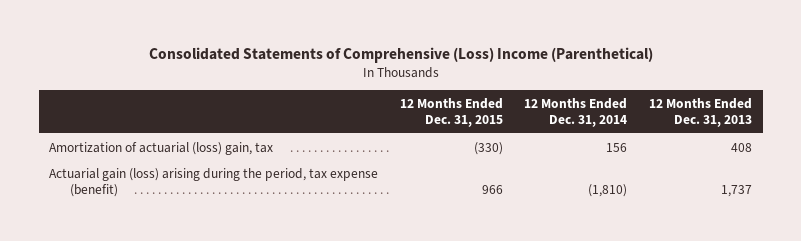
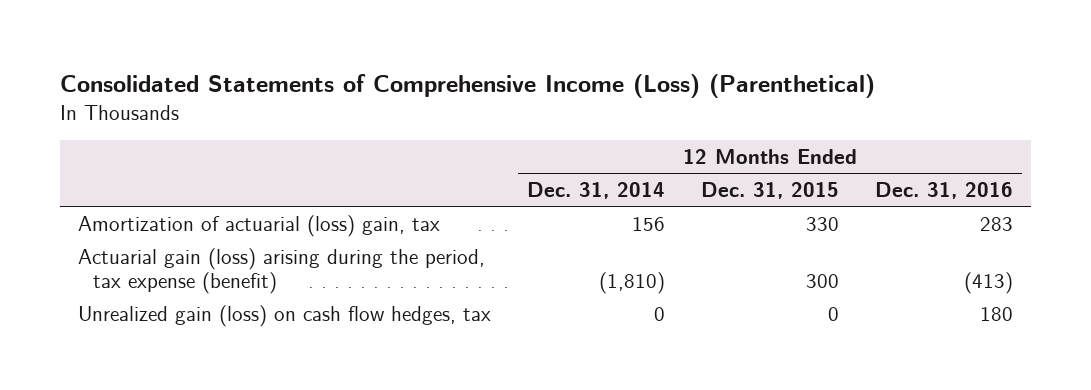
[148,47,653,64] Consolidated Statements of Comprehensive (Loss) Income (Parenthetical) -> [60,73,876,98] Consolidated Statements of Comprehensive Income (Loss) (Parenthetical)
[648,98,752,128] 12 Months Ended Dec. 31, 2013 -> none
none -> [874,181,1013,199] Dec. 31, 2016
[473,141,503,155] (330) -> [805,216,839,231] 330
[481,184,503,194] 966 -> [805,273,839,288] 300
none -> [78,304,492,327] Unrealized gain (loss) on cash flow hedges, tax

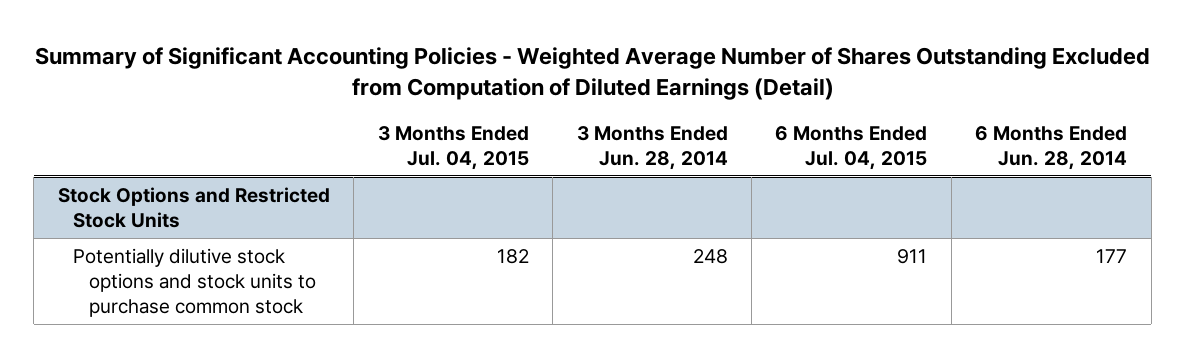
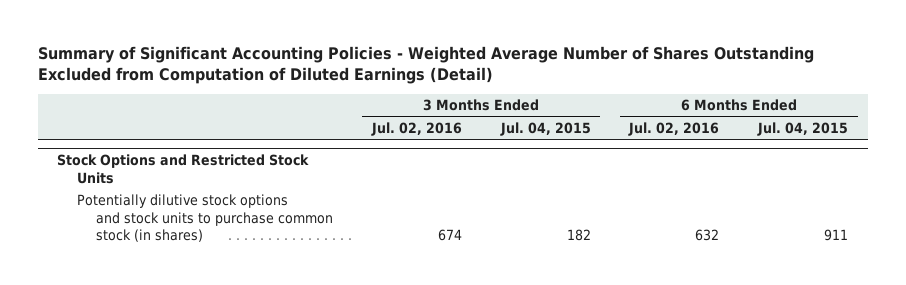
[576,125,728,170] 3 Months Ended Jun. 28, 2014 -> none
[975,125,1128,170] 6 Months Ended Jun. 28, 2014 -> none
none -> [370,121,462,136] Jul. 02, 2016
none -> [628,121,720,136] Jul. 02, 2016
[73,248,316,318] Potentially dilutive stock options and stock units to purchase common stock -> [76,194,333,243] Potentially dilutive stock options and stock units to purchase common stock (in shares)

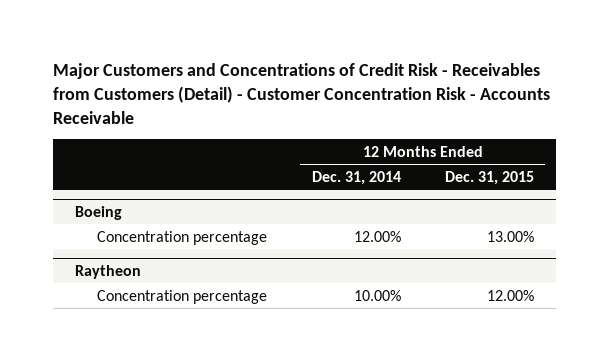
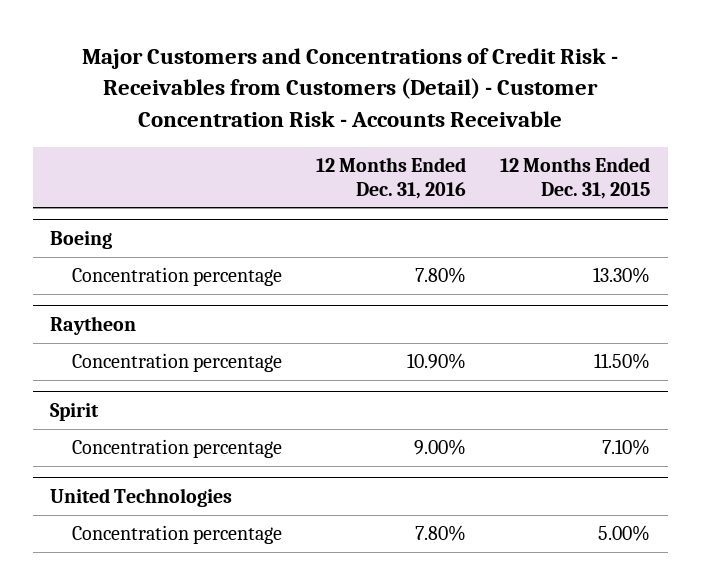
[311,170,401,185] Dec. 31, 2014 -> none
none -> [316,156,467,199] 12 Months Ended Dec. 31, 2016
[487,230,535,242] 13.00% -> [593,267,651,284] 13.30%
[487,289,535,301] 12.00% -> [594,353,651,370] 11.50%
none -> [50,403,100,422] Spirit
none -> [72,439,283,459] Concentration percentage
none -> [50,488,233,508] United Technologies
none -> [72,525,283,545] Concentration percentage

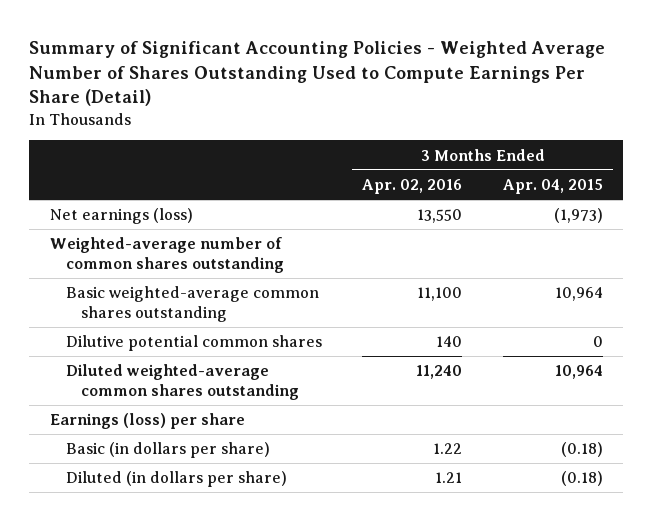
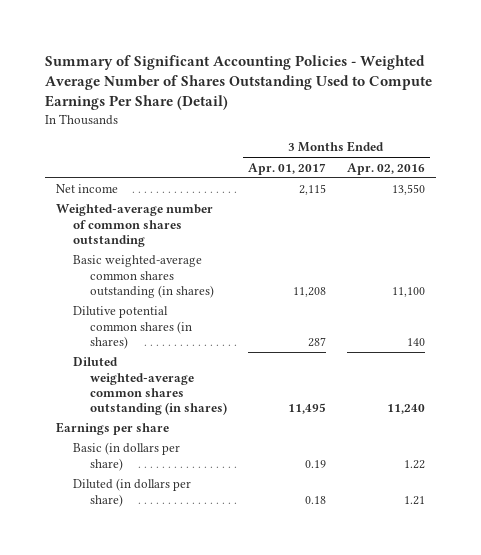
[502,179,603,195] Apr. 04, 2015 -> none
none -> [247,162,326,175] Apr. 01, 2017
[49,208,193,225] Net earnings (loss) -> [55,184,118,194] Net income
[65,286,319,322] Basic weighted-average common shares outstanding -> [72,255,214,298] Basic weighted-average common shares outstanding (in shares)
[65,335,322,352] Dilutive potential common shares -> [72,306,192,349] Dilutive potential common shares (in shares)
[65,364,300,400] Diluted weighted-average common shares outstanding -> [72,357,227,416] Diluted weighted-average common shares outstanding (in shares)
[49,413,245,430] Earnings (loss) per share -> [55,422,169,436] Earnings per share

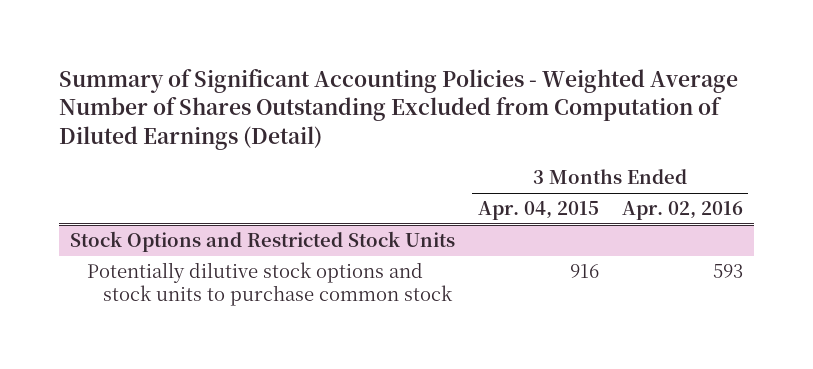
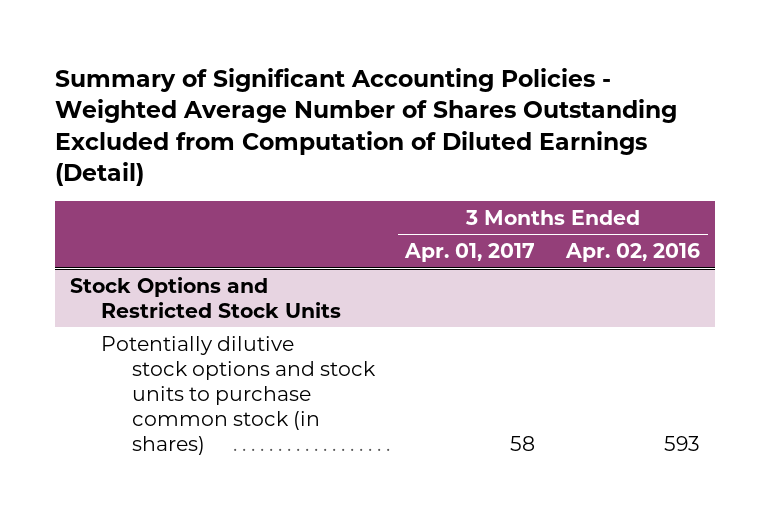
[477,201,599,221] Apr. 04, 2015 -> none
none -> [404,243,536,263] Apr. 01, 2017
[86,262,454,307] Potentially dilutive stock options and stock units to purchase common stock -> [101,335,376,456] Potentially dilutive stock options and stock units to purchase common stock (in shares)

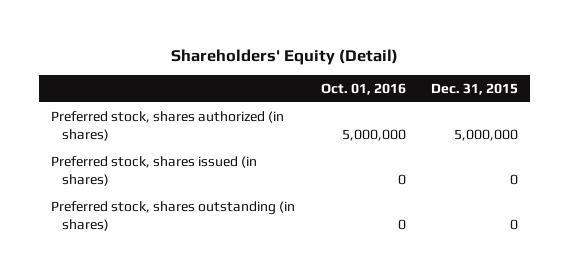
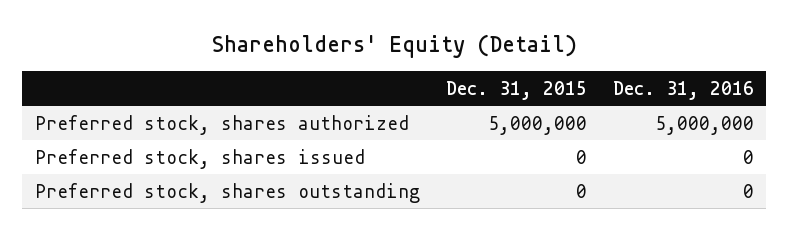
[320,82,406,95] Oct. 01, 2016 -> none
none -> [612,80,754,100] Dec. 31, 2016
[51,111,285,142] Preferred stock, shares authorized (in shares) -> [35,114,410,135] Preferred stock, shares authorized
[51,156,258,187] Preferred stock, shares issued (in shares) -> [35,148,366,169] Preferred stock, shares issued
[51,201,296,232] Preferred stock, shares outstanding (in shares) -> [35,182,421,203] Preferred stock, shares outstanding

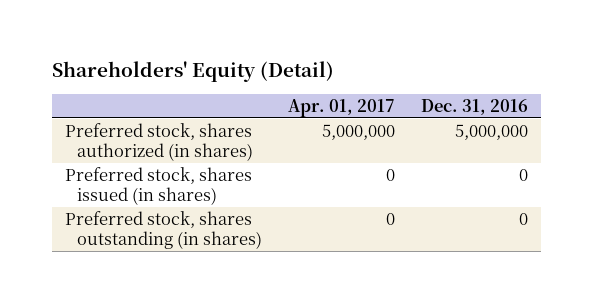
[445,80,587,100] Dec. 31, 2015 -> none
none -> [287,98,395,117] Apr. 01, 2017
[35,114,410,135] Preferred stock, shares authorized -> [64,123,253,162] Preferred stock, shares authorized (in shares)
[35,148,366,169] Preferred stock, shares issued -> [64,167,252,206] Preferred stock, shares issued (in shares)
[35,182,421,203] Preferred stock, shares outstanding -> [64,211,262,250] Preferred stock, shares outstanding (in shares)

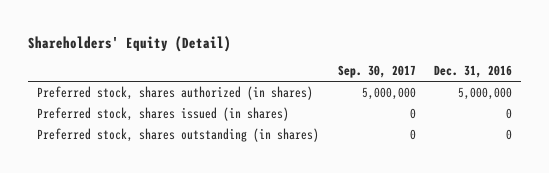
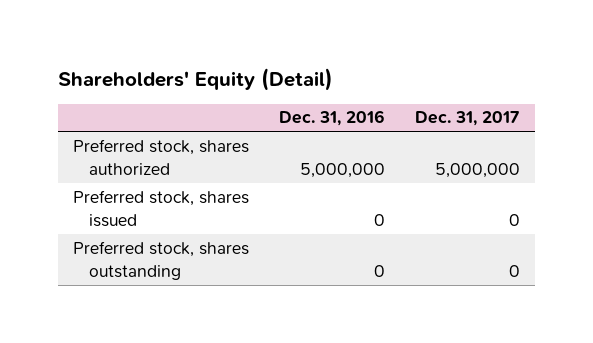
[337,65,416,79] Sep. 30, 2017 -> none
none -> [414,111,520,127] Dec. 31, 2017
[37,85,314,100] Preferred stock, shares authorized (in shares) -> [73,138,250,175] Preferred stock, shares authorized
[37,106,290,121] Preferred stock, shares issued (in shares) -> [73,189,250,227] Preferred stock, shares issued
[37,127,320,142] Preferred stock, shares outstanding (in shares) -> [73,240,250,280] Preferred stock, shares outstanding

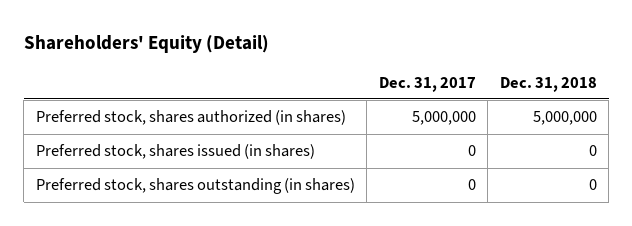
[279,110,386,127] Dec. 31, 2016 -> none
none -> [499,76,597,92] Dec. 31, 2018
[73,138,250,175] Preferred stock, shares authorized -> [35,110,346,126] Preferred stock, shares authorized (in shares)
[73,189,250,227] Preferred stock, shares issued -> [35,144,315,160] Preferred stock, shares issued (in shares)
[73,240,250,280] Preferred stock, shares outstanding -> [35,178,355,195] Preferred stock, shares outstanding (in shares)

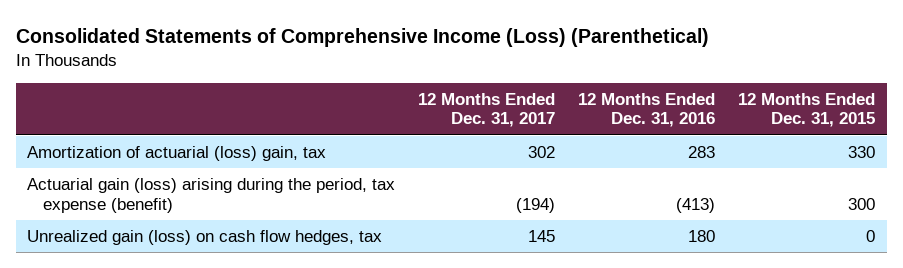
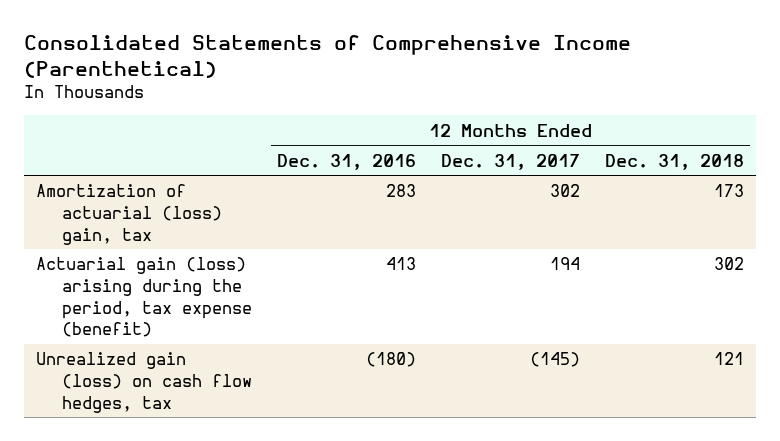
[16,27,710,47] Consolidated Statements of Comprehensive Income (Loss) (Parenthetical) -> [24,34,632,78] Consolidated Statements of Comprehensive Income (Parenthetical)
[738,92,876,128] 12 Months Ended Dec. 31, 2015 -> none
none -> [604,153,744,170] Dec. 31, 2018
[516,197,556,213] (194) -> [550,257,581,271] 194
[676,197,716,213] (413) -> [386,257,417,271] 413
[528,230,556,243] 145 -> [530,352,581,368] (145)
[688,230,716,243] 180 -> [366,352,417,368] (180)

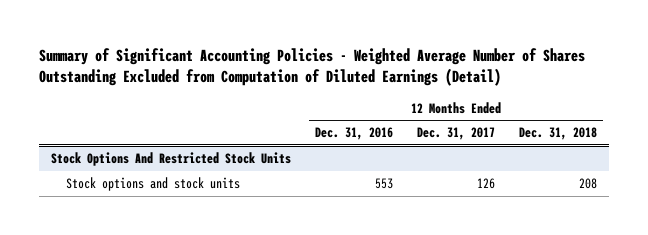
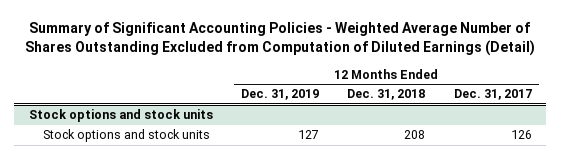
[315,127,394,141] Dec. 31, 2016 -> none
none -> [241,89,320,101] Dec. 31, 2019
[51,152,292,167] Stock Options And Restricted Stock Units -> [28,109,213,123] Stock options and stock units

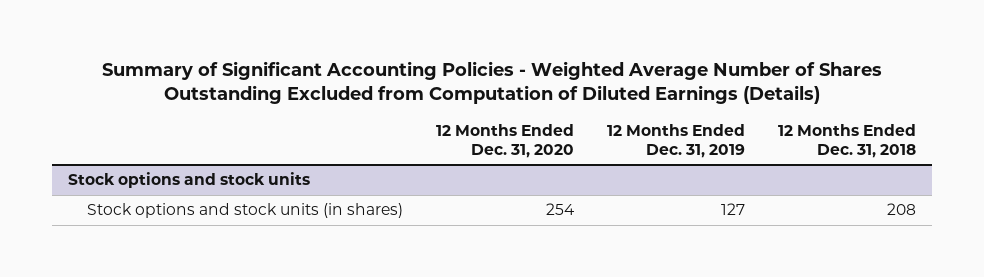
[25,22,536,57] Summary of Significant Accounting Policies - Weighted Average Number of Shares Outstanding Excluded from Computation of Diluted Earnings (Detail) -> [101,60,882,105] Summary of Significant Accounting Policies - Weighted Average Number of Shares Outstanding Excluded from Computation of Diluted Earnings (Details)
[453,89,532,101] Dec. 31, 2017 -> none
none -> [435,124,574,158] 12 Months Ended Dec. 31, 2020
[42,129,210,143] Stock options and stock units -> [86,203,403,219] Stock options and stock units (in shares)

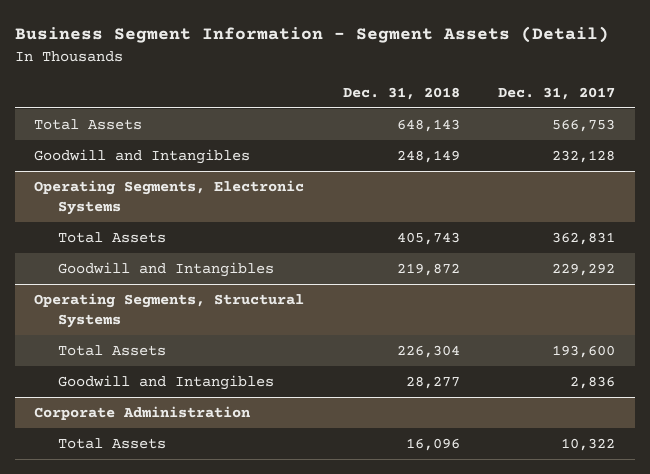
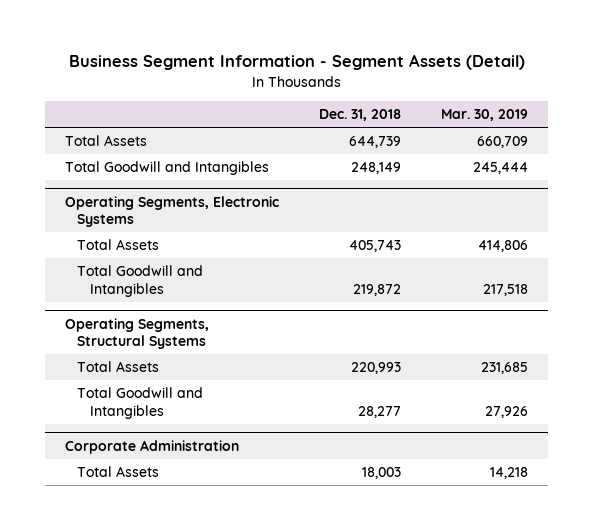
[498,86,616,100] Dec. 31, 2017 -> none
none -> [441,109,529,122] Mar. 30, 2019
[396,119,460,133] 648,143 -> [349,136,402,149] 644,739
[34,149,251,165] Goodwill and Intangibles -> [65,161,270,176] Total Goodwill and Intangibles
[57,262,274,278] Goodwill and Intangibles -> [77,265,204,297] Total Goodwill and Intangibles
[396,345,460,359] 226,304 -> [351,362,402,375] 220,993
[57,375,274,391] Goodwill and Intangibles -> [77,387,204,419] Total Goodwill and Intangibles
[405,438,460,452] 16,096 -> [362,467,402,480] 18,003

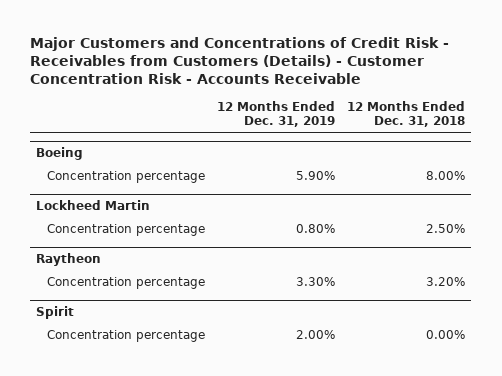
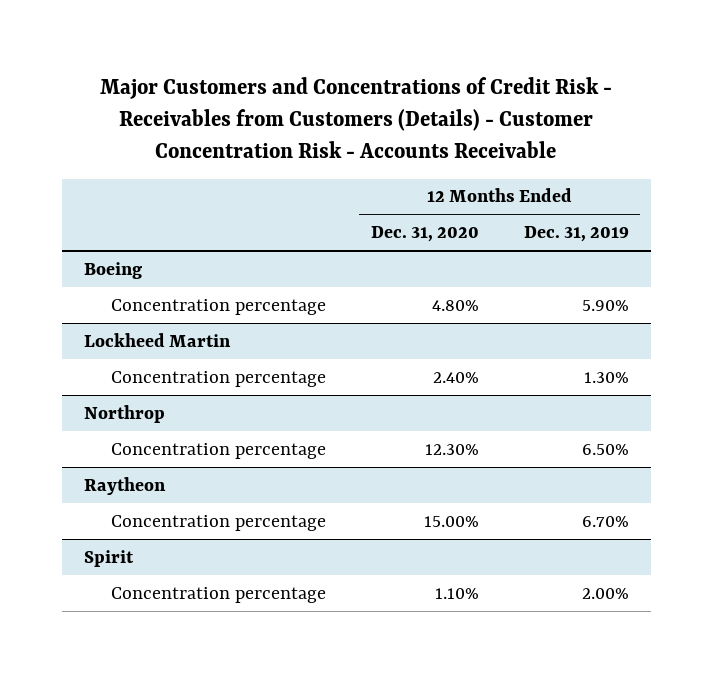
[347,101,466,128] 12 Months Ended Dec. 31, 2018 -> none
none -> [370,226,479,243] Dec. 31, 2020
[296,223,336,233] 0.80% -> [583,371,629,383] 1.30%
none -> [83,404,165,423] Northrop
none -> [110,442,326,459] Concentration percentage
[296,276,336,286] 3.30% -> [581,515,629,527] 6.70%

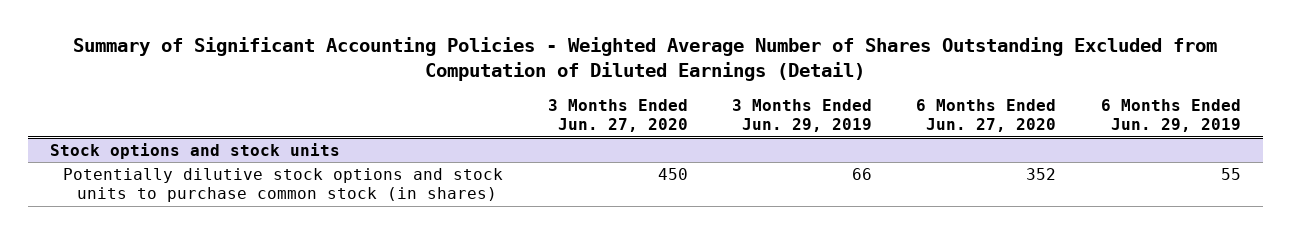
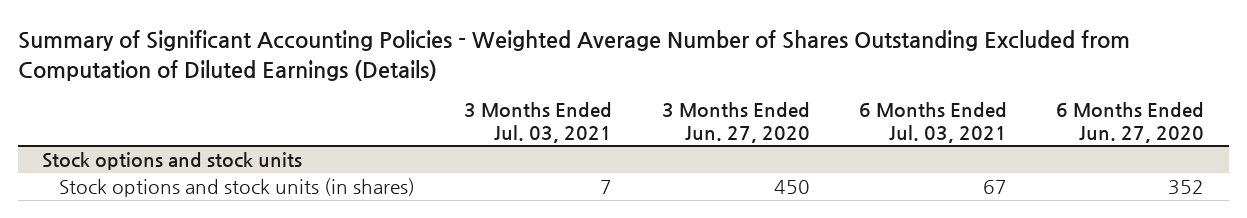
[73,37,1218,82] Summary of Significant Accounting Policies - Weighted Average Number of Shares Outstanding Excluded from Computation of Diluted Earnings (Detail) -> [17,30,1130,81] Summary of Significant Accounting Policies - Weighted Average Number of Shares Outstanding Excluded from Computation of Diluted Earnings (Details)
[732,98,873,133] 3 Months Ended Jun. 29, 2019 -> none
[1100,98,1241,133] 6 Months Ended Jun. 29, 2019 -> none
none -> [464,102,613,143] 3 Months Ended Jul. 03, 2021
none -> [859,102,1008,143] 6 Months Ended Jul. 03, 2021
[63,167,504,203] Potentially dilutive stock options and stock units to purchase common stock (in shares) -> [58,178,415,198] Stock options and stock units (in shares)

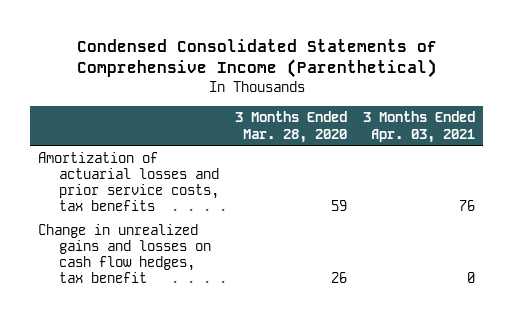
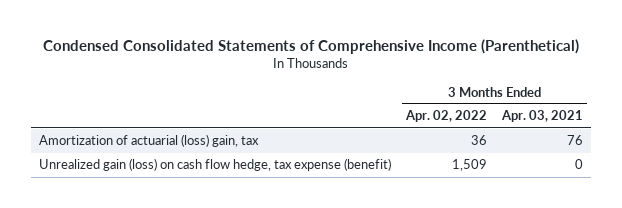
[235,111,348,143] 3 Months Ended Mar. 28, 2020 -> none
none -> [405,110,488,123] Apr. 02, 2022
[38,151,220,212] Amortization of actuarial losses and prior service costs, tax benefits -> [38,134,259,148] Amortization of actuarial (loss) gain, tax
[38,223,212,284] Change in unrealized gains and losses on cash flow hedges, tax benefit -> [38,158,391,172] Unrealized gain (loss) on cash flow hedge, tax expense (benefit)

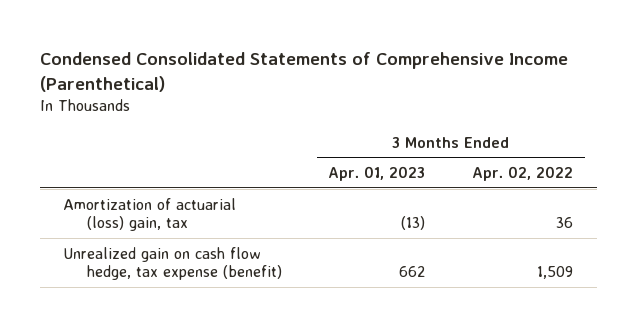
[501,110,584,123] Apr. 03, 2021 -> none
none -> [328,166,426,182] Apr. 01, 2023
[38,158,391,172] Unrealized gain (loss) on cash flow hedge, tax expense (benefit) -> [63,246,282,281] Unrealized gain on cash flow hedge, tax expense (benefit)

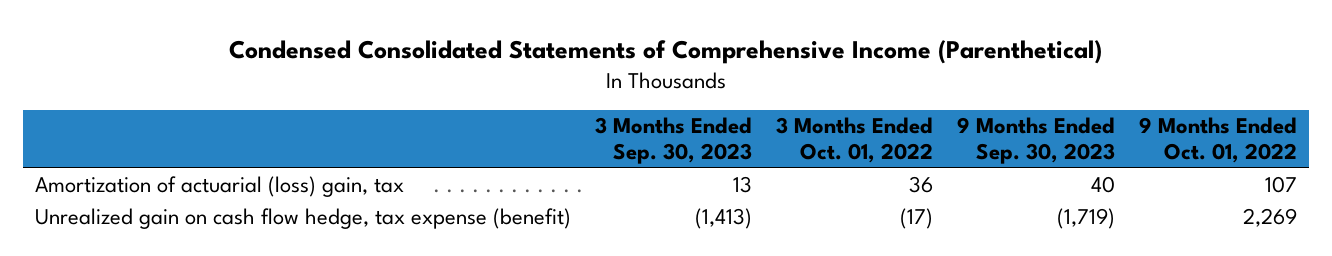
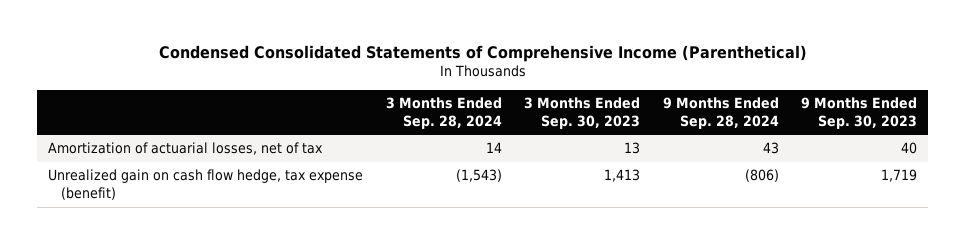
[776,117,934,164] 3 Months Ended Oct. 01, 2022 -> none
[1139,117,1298,164] 9 Months Ended Oct. 01, 2022 -> none
none -> [385,97,502,129] 3 Months Ended Sep. 28, 2024
none -> [662,97,779,129] 9 Months Ended Sep. 28, 2024
[35,176,405,198] Amortization of actuarial (loss) gain, tax -> [48,142,324,156] Amortization of actuarial losses, net of tax
[695,208,753,230] (1,413) -> [604,169,641,183] 1,413
[1057,208,1116,230] (1,719) -> [881,169,918,183] 1,719

